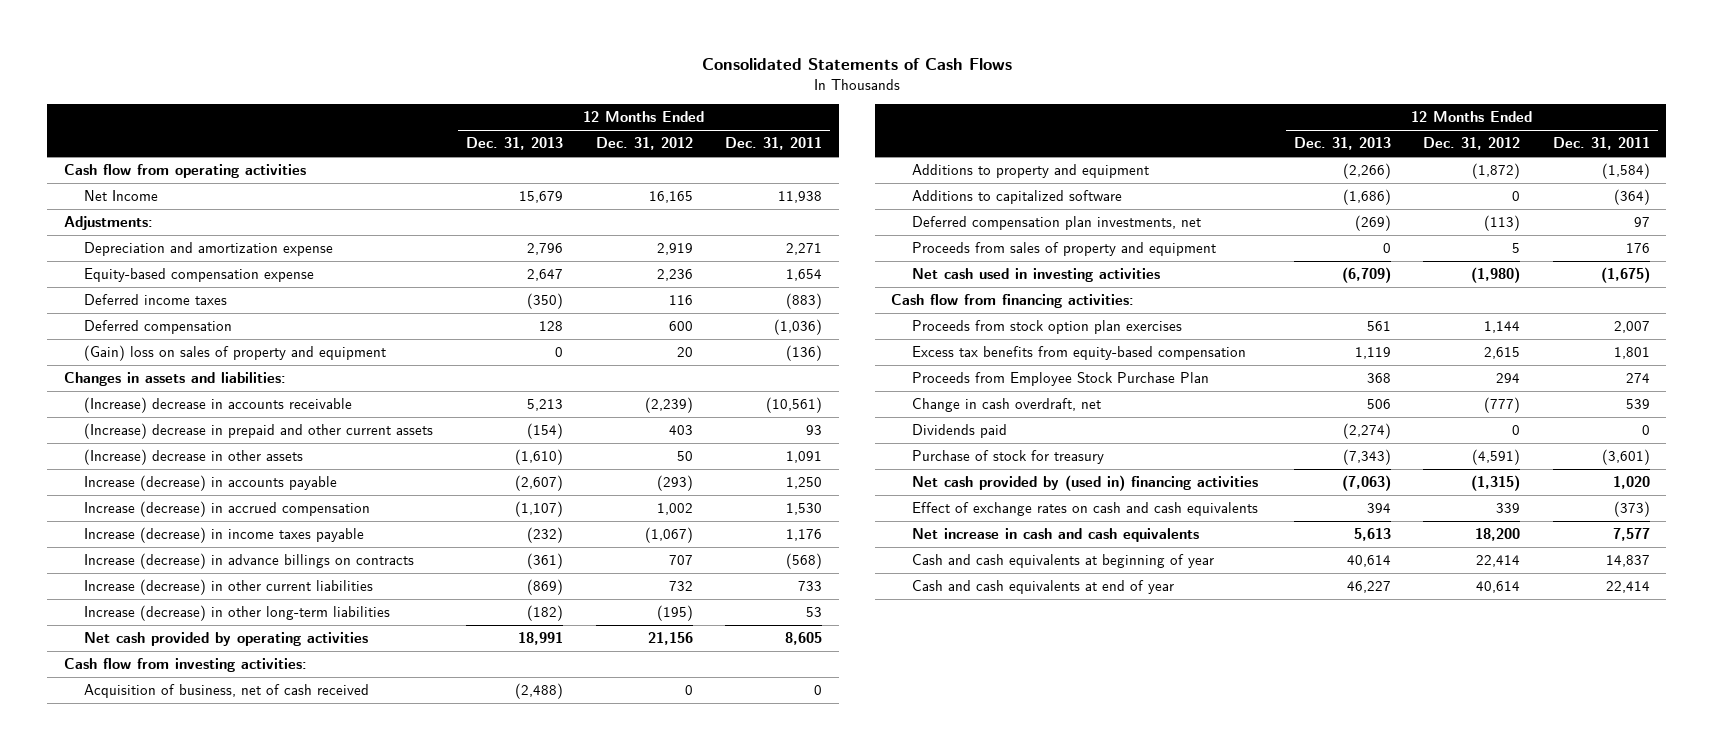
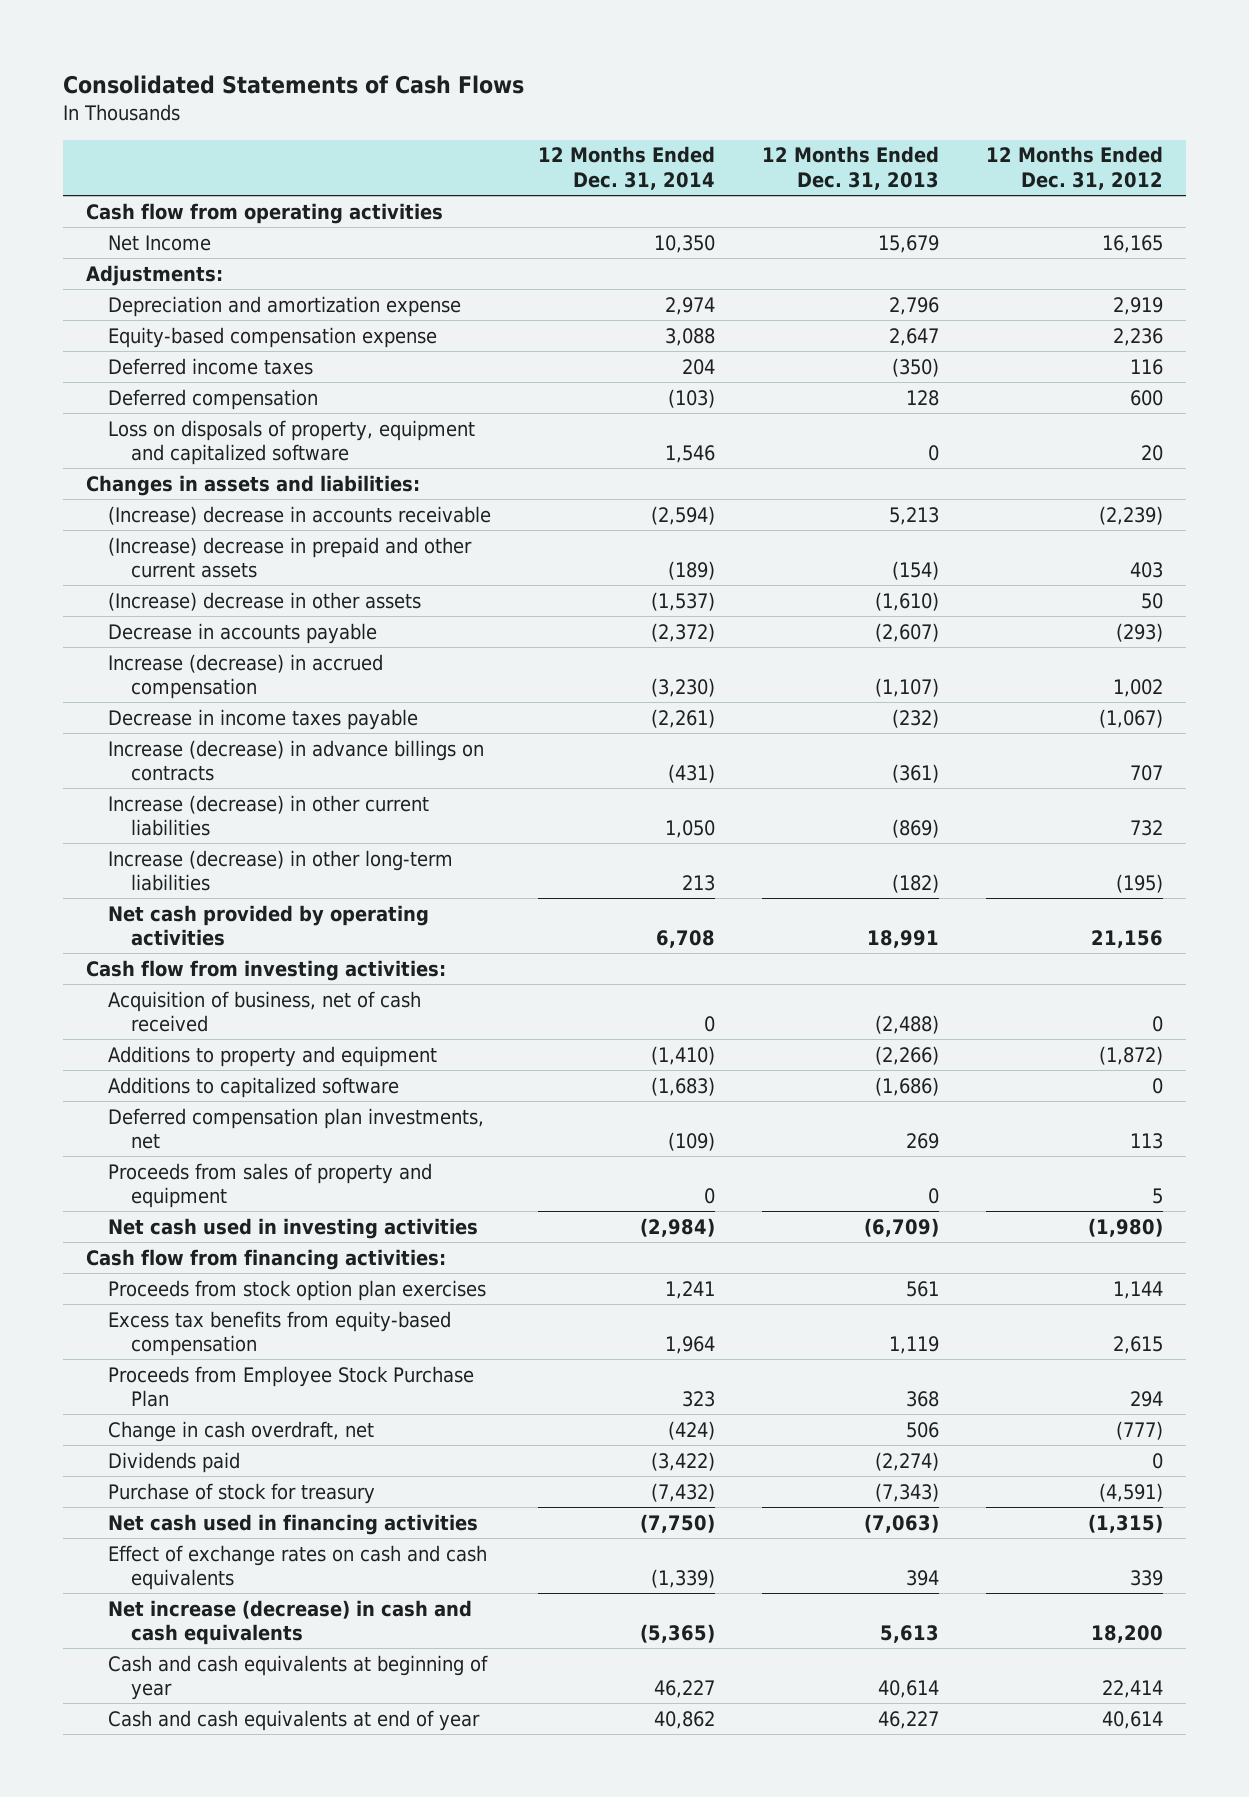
[725,137,823,151] Dec. 31, 2011 -> none
none -> [538,146,716,191] 12 Months Ended Dec. 31, 2014
[84,345,387,362] (Gain) loss on sales of property and equipment -> [108,419,476,466] Loss on disposals of property, equipment and capitalized software
[84,475,338,492] Increase (decrease) in accounts payable -> [108,622,378,644] Decrease in accounts payable
[84,527,365,544] Increase (decrease) in income taxes payable -> [108,708,419,730] Decrease in income taxes payable
[1354,215,1391,232] (269) -> [905,1133,939,1150] 269
[1484,215,1521,232] (113) -> [1129,1133,1163,1150] 113
[912,475,1259,492] Net cash provided by (used in) financing activities -> [108,1513,479,1535] Net cash used in financing activities
[912,528,1200,543] Net increase in cash and cash equivalents -> [108,1599,473,1646] Net increase (decrease) in cash and cash equivalents

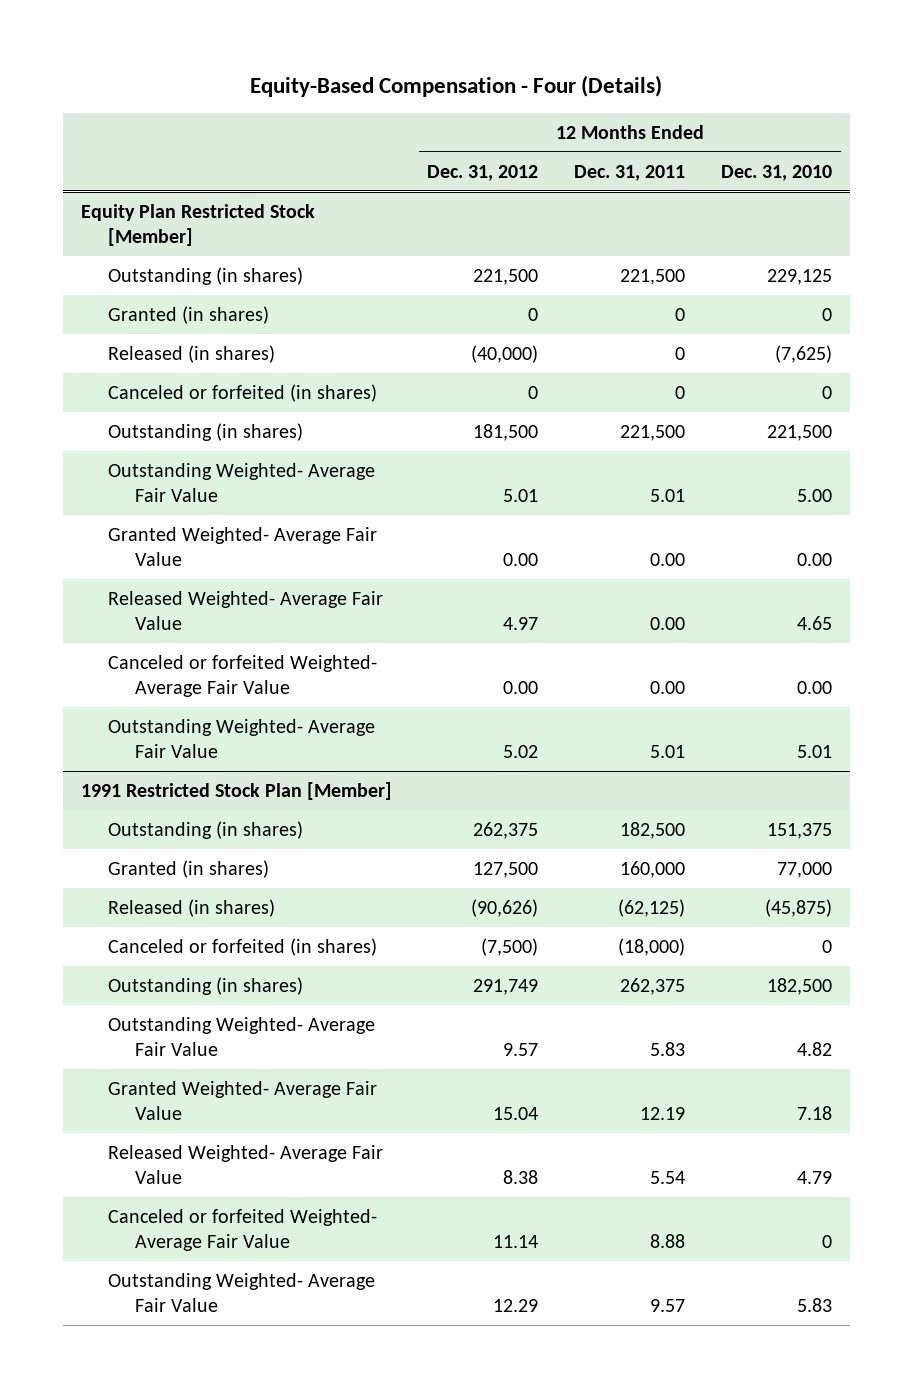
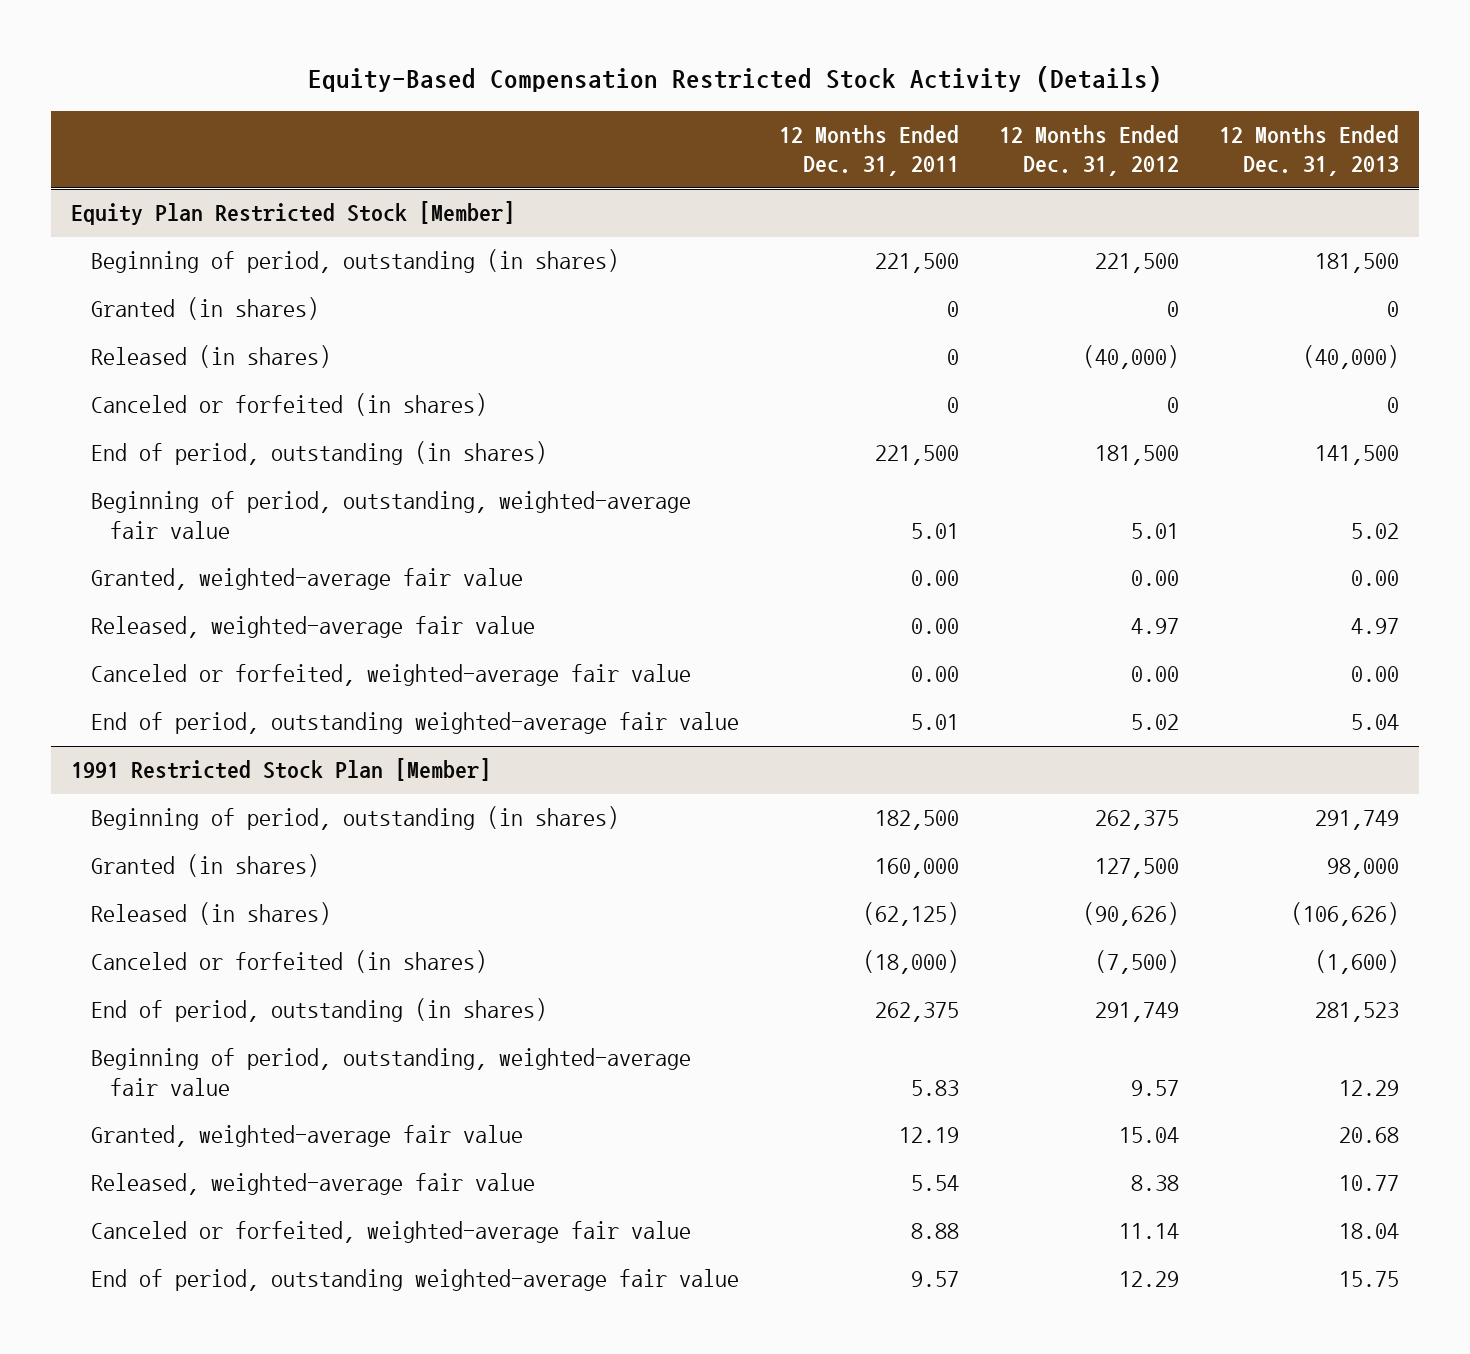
[250,75,663,98] Equity-Based Compensation - Four (Details) -> [308,66,1163,93] Equity-Based Compensation Restricted Stock Activity (Details)
[721,164,833,181] Dec. 31, 2010 -> none
none -> [1219,124,1400,177] 12 Months Ended Dec. 31, 2013
[107,266,303,285] Outstanding (in shares) -> [90,249,619,274] Beginning of period, outstanding (in shares)
[107,422,303,441] Outstanding (in shares) -> [90,441,547,466] End of period, outstanding (in shares)
[107,462,375,503] Outstanding Weighted- Average Fair Value -> [90,491,691,539] Beginning of period, outstanding, weighted-average fair value
[107,526,377,567] Granted Weighted- Average Fair Value -> [90,568,523,591] Granted, weighted-average fair value
[107,590,383,631] Released Weighted- Average Fair Value -> [90,616,535,639] Released, weighted-average fair value
[107,654,377,698] Canceled or forfeited Weighted- Average Fair Value -> [90,664,691,687] Canceled or forfeited, weighted-average fair value
[107,718,375,759] Outstanding Weighted- Average Fair Value -> [90,712,739,735] End of period, outstanding weighted-average fair value
[107,820,303,839] Outstanding (in shares) -> [90,806,619,831] Beginning of period, outstanding (in shares)
[107,976,303,995] Outstanding (in shares) -> [90,998,547,1023] End of period, outstanding (in shares)
[107,1016,375,1057] Outstanding Weighted- Average Fair Value -> [90,1048,691,1096] Beginning of period, outstanding, weighted-average fair value
[107,1080,377,1121] Granted Weighted- Average Fair Value -> [90,1125,523,1148] Granted, weighted-average fair value
[107,1144,383,1185] Released Weighted- Average Fair Value -> [90,1173,535,1196] Released, weighted-average fair value
[107,1208,377,1252] Canceled or forfeited Weighted- Average Fair Value -> [90,1221,691,1244] Canceled or forfeited, weighted-average fair value
[107,1272,375,1313] Outstanding Weighted- Average Fair Value -> [90,1269,739,1292] End of period, outstanding weighted-average fair value

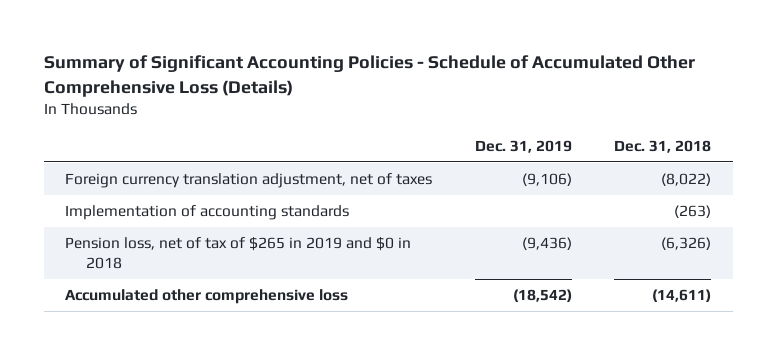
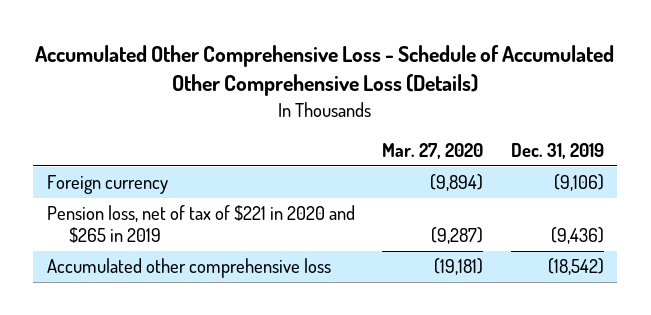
[43,55,695,97] Summary of Significant Accounting Policies - Schedule of Accumulated Other Comprehensive Loss (Details) -> [35,45,615,97] Accumulated Other Comprehensive Loss - Schedule of Accumulated Other Comprehensive Loss (Details)
[614,139,712,153] Dec. 31, 2018 -> none
none -> [382,143,484,160] Mar. 27, 2020
[65,205,350,221] Implementation of accounting standards -> none
[65,173,433,189] Foreign currency translation adjustment, net of taxes -> [47,175,169,195] Foreign currency
[65,237,412,269] Pension loss, net of tax of $265 in 2019 and $0 in 2018 -> [47,205,356,244] Pension loss, net of tax of $221 in 2020 and $265 in 2019

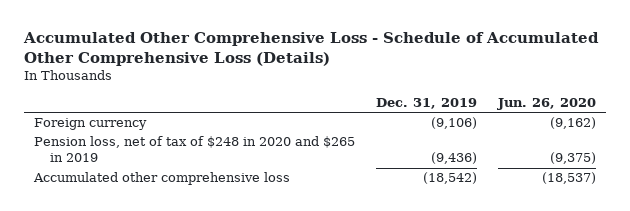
[382,143,484,160] Mar. 27, 2020 -> none
none -> [496,98,596,111] Jun. 26, 2020
[47,205,356,244] Pension loss, net of tax of $221 in 2020 and $265 in 2019 -> [33,136,355,163] Pension loss, net of tax of $248 in 2020 and $265 in 2019

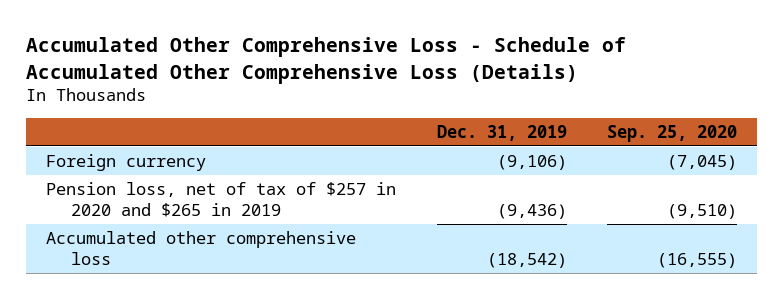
[496,98,596,111] Jun. 26, 2020 -> none
none -> [607,125,738,143] Sep. 25, 2020
[33,136,355,163] Pension loss, net of tax of $248 in 2020 and $265 in 2019 -> [46,181,397,218] Pension loss, net of tax of $257 in 2020 and $265 in 2019

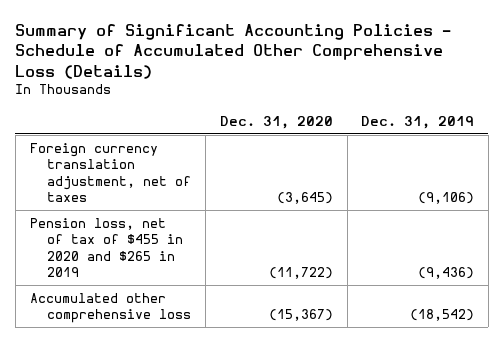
[26,37,627,84] Accumulated Other Comprehensive Loss - Schedule of Accumulated Other Comprehensive Loss (Details) -> [15,23,452,79] Summary of Significant Accounting Policies - Schedule of Accumulated Other Comprehensive Loss (Details)
[607,125,738,143] Sep. 25, 2020 -> none
none -> [219,115,333,129] Dec. 31, 2020
[46,153,207,171] Foreign currency -> [29,143,192,202] Foreign currency translation adjustment, net of taxes
[46,181,397,218] Pension loss, net of tax of $257 in 2020 and $265 in 2019 -> [29,218,184,277] Pension loss, net of tax of $455 in 2020 and $265 in 2019

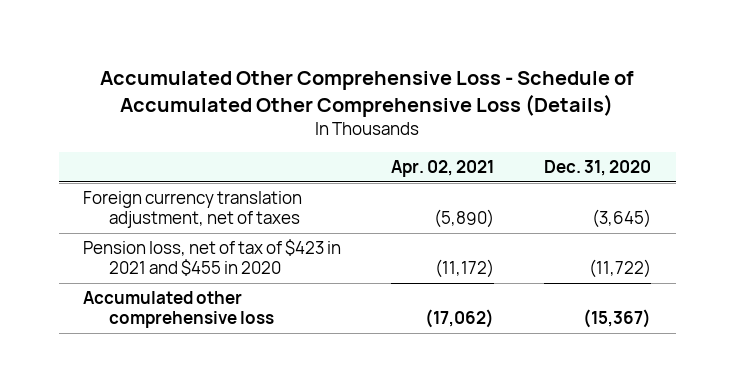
[15,23,452,79] Summary of Significant Accounting Policies - Schedule of Accumulated Other Comprehensive Loss (Details) -> [100,71,635,118] Accumulated Other Comprehensive Loss - Schedule of Accumulated Other Comprehensive Loss (Details)
[361,115,475,129] Dec. 31, 2019 -> none
none -> [391,160,495,178] Apr. 02, 2021
[29,218,184,277] Pension loss, net of tax of $455 in 2020 and $265 in 2019 -> [83,239,342,277] Pension loss, net of tax of $423 in 2021 and $455 in 2020

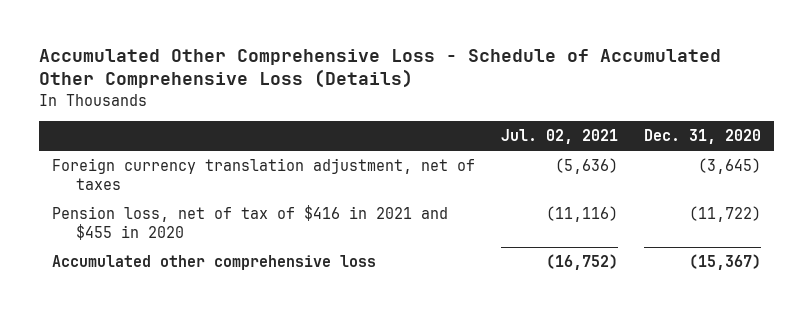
[391,160,495,178] Apr. 02, 2021 -> none
none -> [500,129,618,145] Jul. 02, 2021
[83,239,342,277] Pension loss, net of tax of $423 in 2021 and $455 in 2020 -> [51,205,448,241] Pension loss, net of tax of $416 in 2021 and $455 in 2020

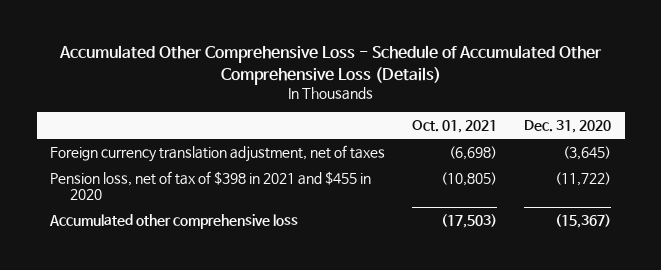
[500,129,618,145] Jul. 02, 2021 -> none
none -> [412,120,498,134] Oct. 01, 2021
[51,205,448,241] Pension loss, net of tax of $416 in 2021 and $455 in 2020 -> [50,171,372,201] Pension loss, net of tax of $398 in 2021 and $455 in 2020

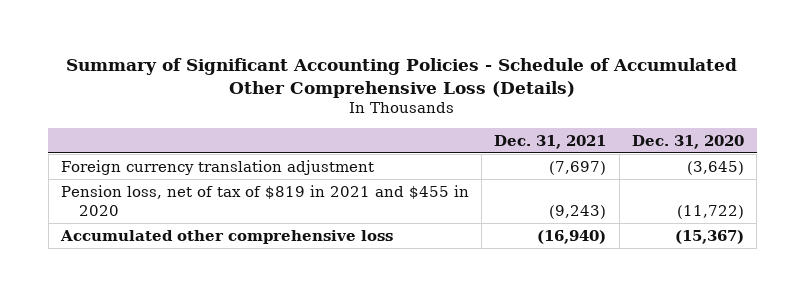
[58,45,602,85] Accumulated Other Comprehensive Loss - Schedule of Accumulated Other Comprehensive Loss (Details) -> [66,57,738,98] Summary of Significant Accounting Policies - Schedule of Accumulated Other Comprehensive Loss (Details)
[412,120,498,134] Oct. 01, 2021 -> none
none -> [494,134,607,149] Dec. 31, 2021
[50,145,386,163] Foreign currency translation adjustment, net of taxes -> [60,159,374,175] Foreign currency translation adjustment
[50,171,372,201] Pension loss, net of tax of $398 in 2021 and $455 in 2020 -> [60,184,469,216] Pension loss, net of tax of $819 in 2021 and $455 in 2020

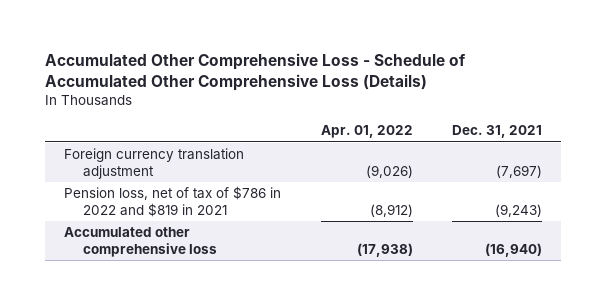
[66,57,738,98] Summary of Significant Accounting Policies - Schedule of Accumulated Other Comprehensive Loss (Details) -> [44,52,466,91] Accumulated Other Comprehensive Loss - Schedule of Accumulated Other Comprehensive Loss (Details)
[631,134,744,149] Dec. 31, 2020 -> none
none -> [320,125,413,139] Apr. 01, 2022
[60,184,469,216] Pension loss, net of tax of $819 in 2021 and $455 in 2020 -> [64,186,282,217] Pension loss, net of tax of $786 in 2022 and $819 in 2021

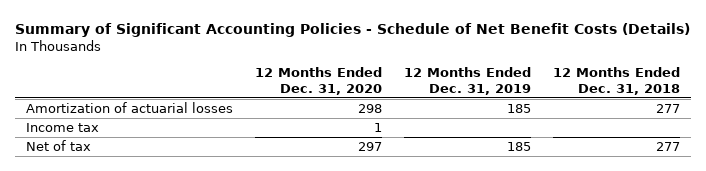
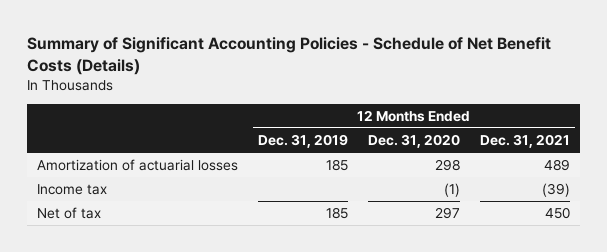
[553,67,681,95] 12 Months Ended Dec. 31, 2018 -> none
none -> [479,134,570,149] Dec. 31, 2021
[374,123,383,133] 1 -> [444,183,461,198] (1)

